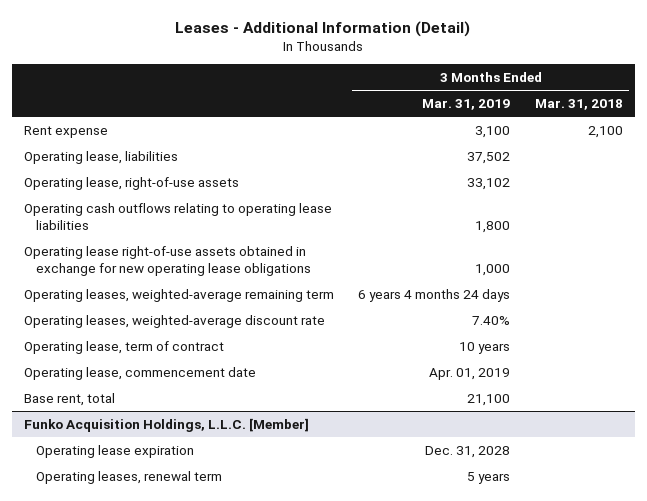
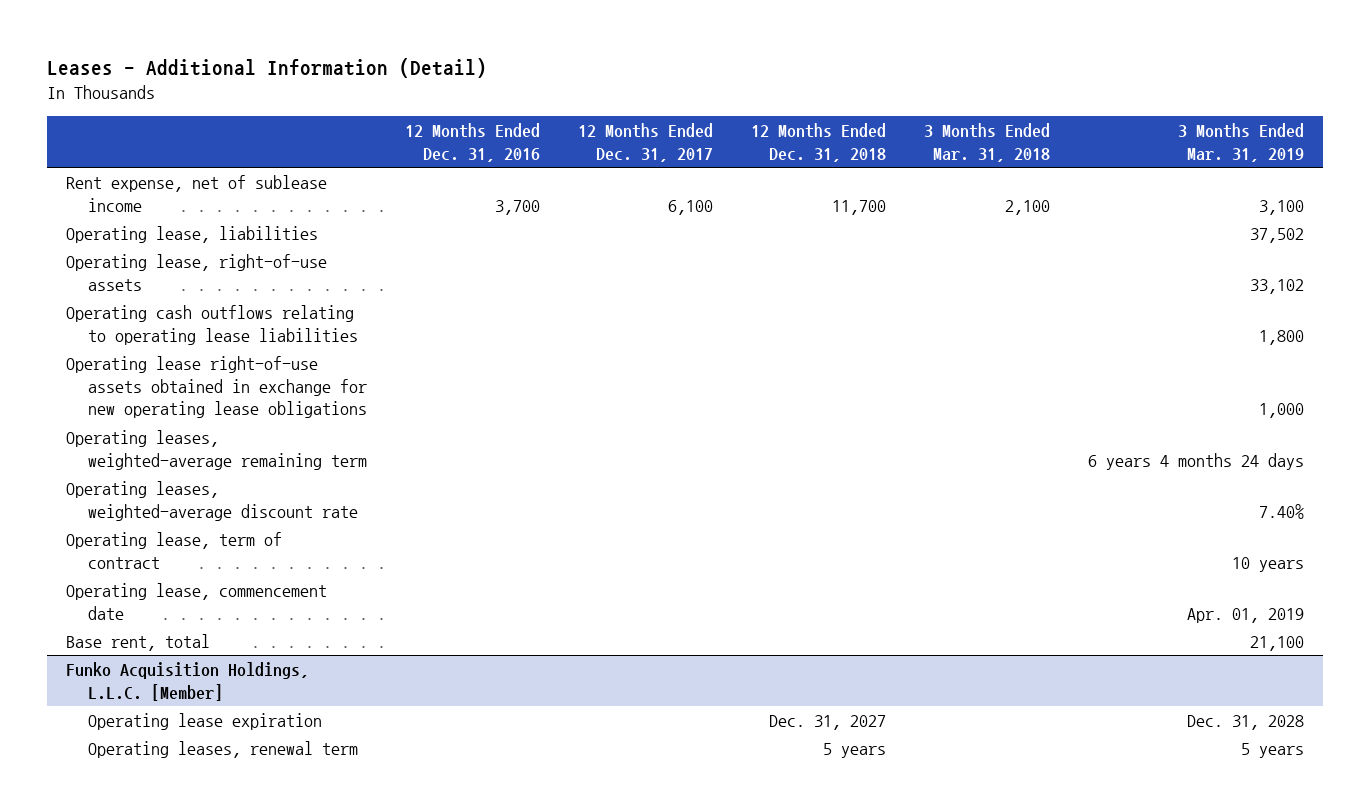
none -> [404,123,540,162] 12 Months Ended Dec. 31, 2016
none -> [577,123,713,162] 12 Months Ended Dec. 31, 2017
none -> [750,123,886,162] 12 Months Ended Dec. 31, 2018
[23,125,108,138] Rent expense -> [65,174,327,212] Rent expense, net of sublease income

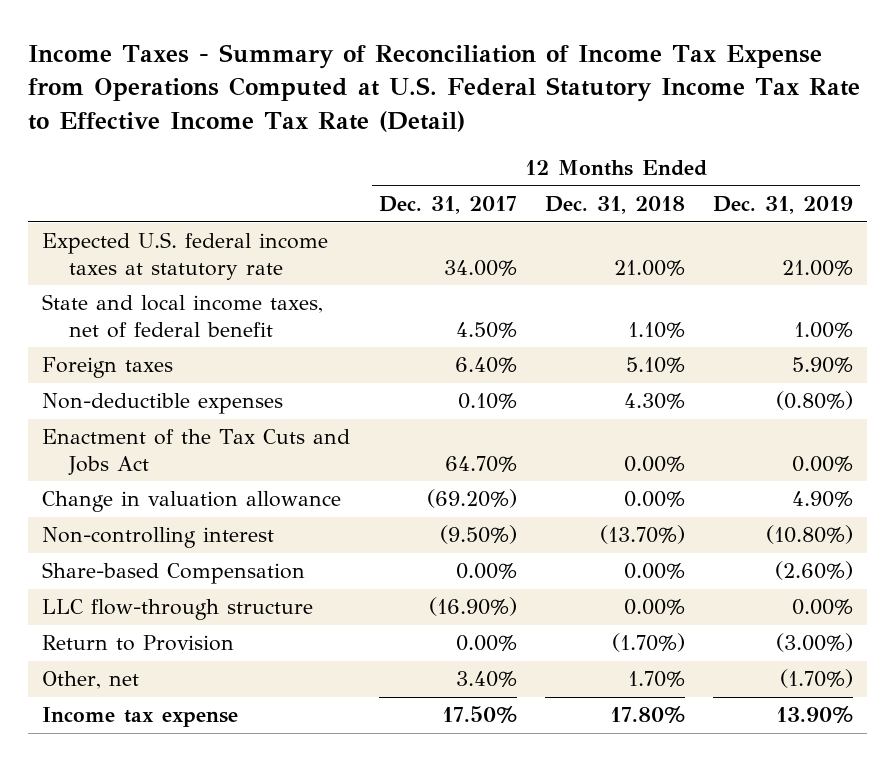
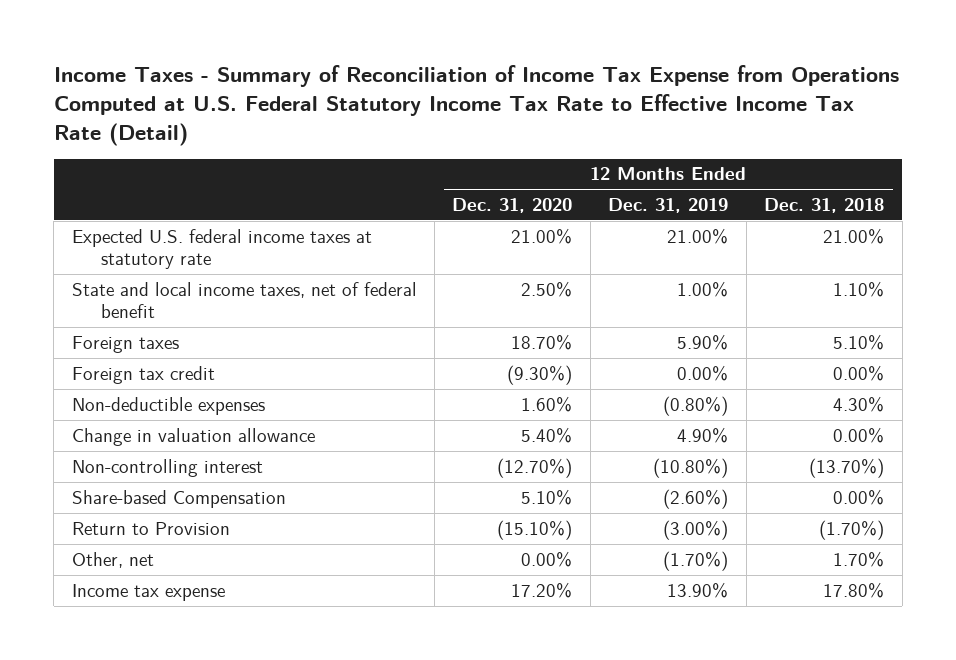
[378,196,517,215] Dec. 31, 2017 -> none
none -> [452,198,573,214] Dec. 31, 2020
none -> [71,365,215,384] Foreign tax credit
[42,429,351,475] Enactment of the Tax Cuts and Jobs Act -> none
[42,599,314,621] LLC flow-through structure -> none

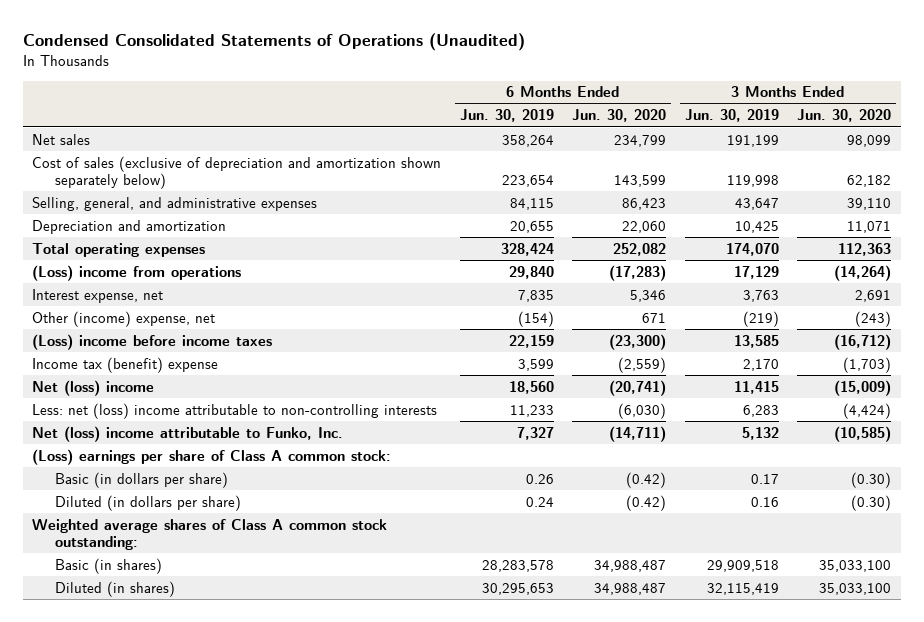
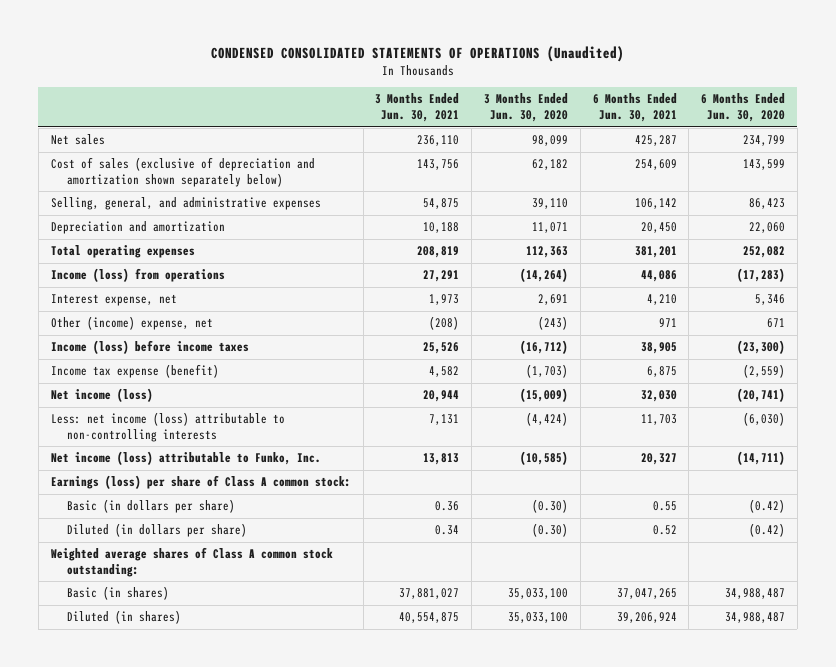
[23,32,526,51] Condensed Consolidated Statements of Operations (Unaudited) -> [210,45,624,62] CONDENSED CONSOLIDATED STATEMENTS OF OPERATIONS (Unaudited)
[459,109,554,123] Jun. 30, 2019 -> none
[684,109,779,123] Jun. 30, 2019 -> none
none -> [375,93,460,122] 3 Months Ended Jun. 30, 2021
none -> [592,93,677,122] 6 Months Ended Jun. 30, 2021
[32,264,242,281] (Loss) income from operations -> [50,268,225,283] Income (loss) from operations
[32,333,273,350] (Loss) income before income taxes -> [50,340,249,355] Income (loss) before income taxes
[32,356,219,373] Income tax (benefit) expense -> [50,364,219,379] Income tax expense (benefit)
[32,379,155,396] Net (loss) income -> [50,388,153,403] Net income (loss)
[32,402,438,419] Less: net (loss) income attributable to non-controlling interests -> [50,412,285,442] Less: net income (loss) attributable to non-controlling interests
[32,425,344,442] Net (loss) income attributable to Funko, Inc. -> [50,451,321,466] Net income (loss) attributable to Funko, Inc.
[32,448,392,465] (Loss) earnings per share of Class A common stock: -> [50,475,351,490] Earnings (loss) per share of Class A common stock:

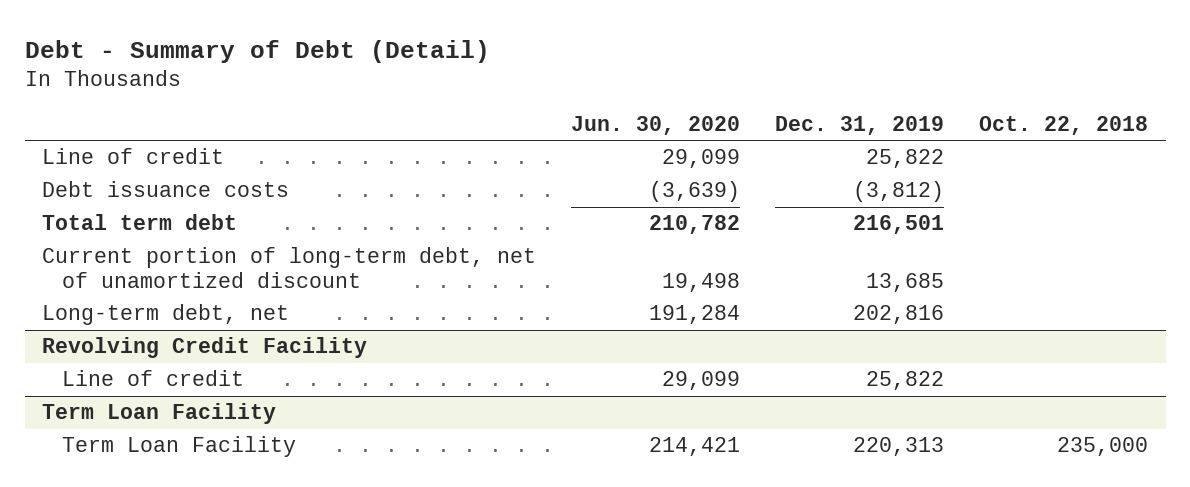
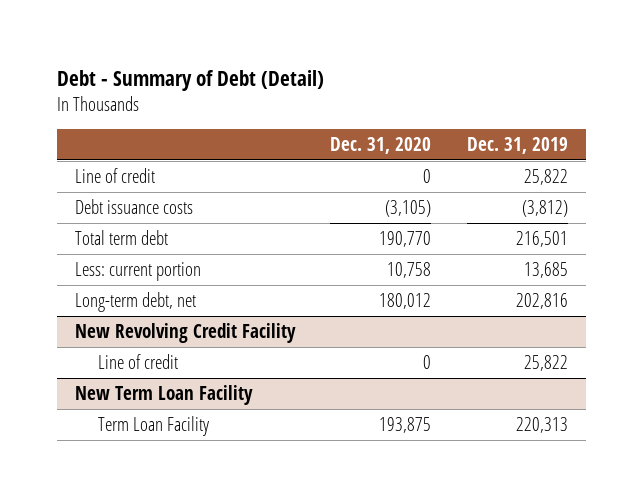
[571,116,741,136] Jun. 30, 2020 -> none
[979,116,1149,136] Oct. 22, 2018 -> none
none -> [330,136,432,154] Dec. 31, 2020
[42,247,537,289] Current portion of long-term debt, net of unamortized discount -> [75,261,202,281] Less: current portion
[42,337,368,359] Revolving Credit Facility -> [75,322,297,343] New Revolving Credit Facility
[42,403,277,425] Term Loan Facility -> [75,384,254,405] New Term Loan Facility

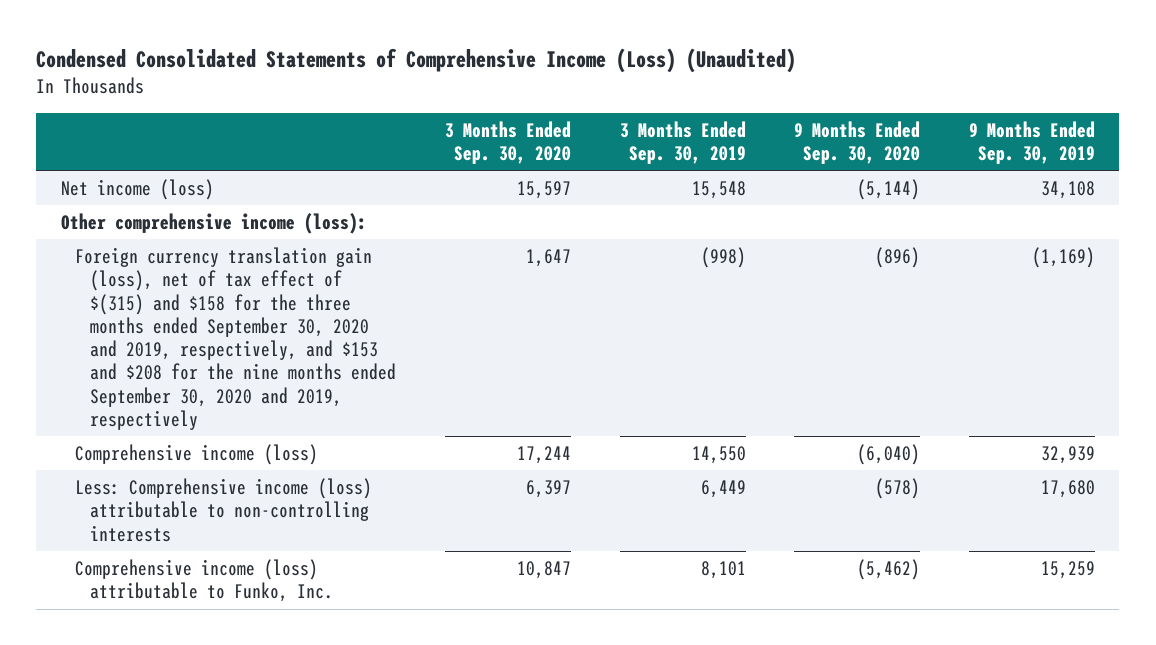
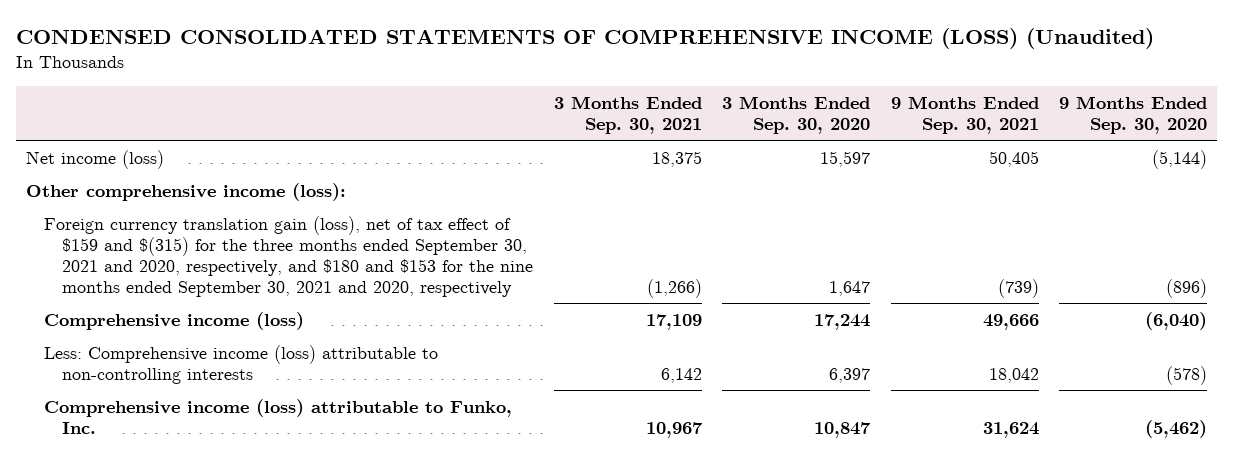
[36,47,797,73] Condensed Consolidated Statements of Comprehensive Income (Loss) (Unaudited) -> [16,27,1155,49] CONDENSED CONSOLIDATED STATEMENTS OF COMPREHENSIVE INCOME (LOSS) (Unaudited)
[619,120,746,165] 3 Months Ended Sep. 30, 2019 -> none
[968,120,1095,165] 9 Months Ended Sep. 30, 2019 -> none
none -> [553,95,702,134] 3 Months Ended Sep. 30, 2021
none -> [890,95,1039,134] 9 Months Ended Sep. 30, 2021
[75,246,397,431] Foreign currency translation gain (loss), net of tax effect of $(315) and $158 for the three months ended September 30, 2020 and 2019, respectively, and $153 and $208 for the nine months ended September 30, 2020 and 2019, respectively -> [44,215,534,298] Foreign currency translation gain (loss), net of tax effect of $159 and $(315) for the three months ended September 30, 2021 and 2020, respectively, and $180 and $153 for the nine months ended September 30, 2021 and 2020, respectively

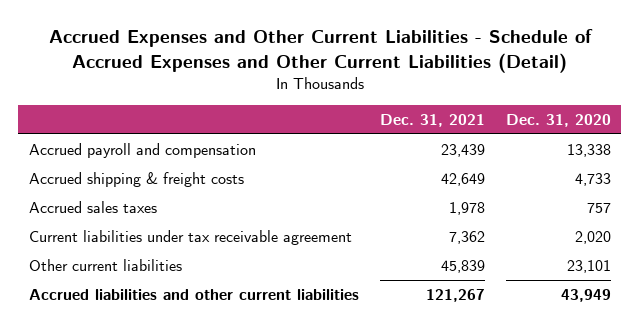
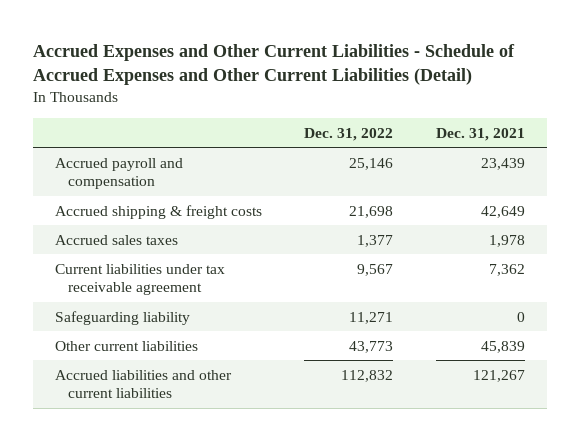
[505,114,611,128] Dec. 31, 2020 -> none
none -> [304,127,394,141] Dec. 31, 2022
none -> [54,310,190,325] Safeguarding liability

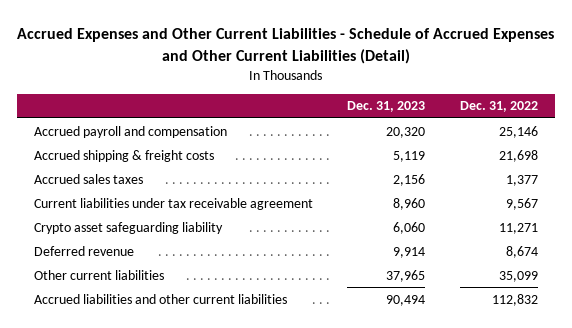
[436,127,526,141] Dec. 31, 2021 -> none
none -> [347,101,426,113] Dec. 31, 2023
[54,310,190,325] Safeguarding liability -> [34,221,224,234] Crypto asset safeguarding liability
none -> [34,245,135,256] Deferred revenue
[349,340,394,353] 43,773 -> [498,270,538,282] 35,099

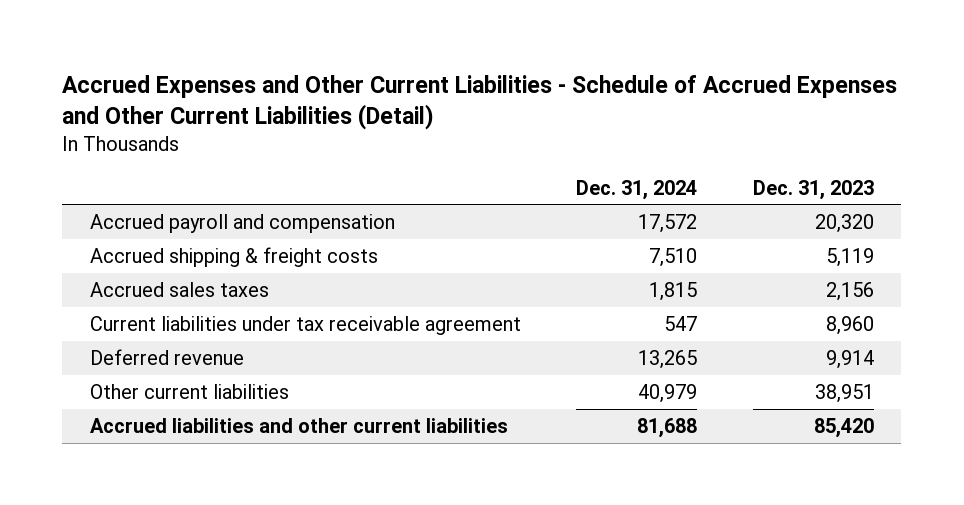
[459,101,538,113] Dec. 31, 2022 -> none
none -> [576,179,698,200] Dec. 31, 2024
[34,221,224,234] Crypto asset safeguarding liability -> none
[386,269,426,282] 37,965 -> [814,383,874,403] 38,951
[386,294,426,306] 90,494 -> [813,417,874,438] 85,420

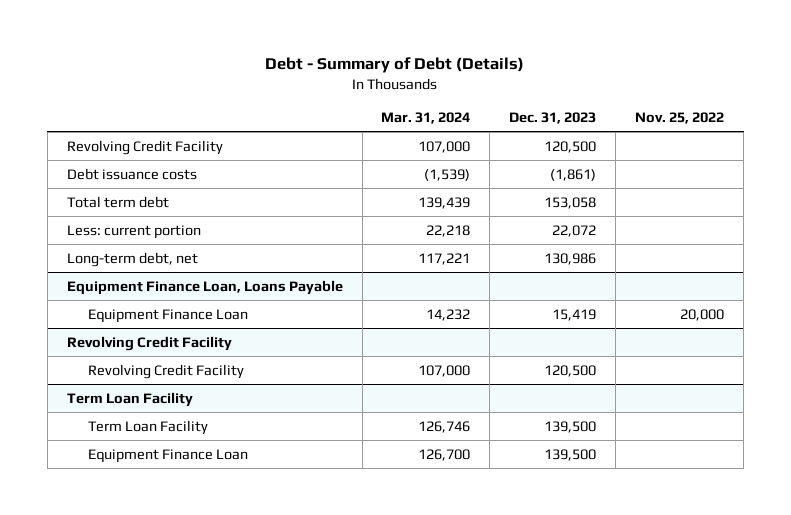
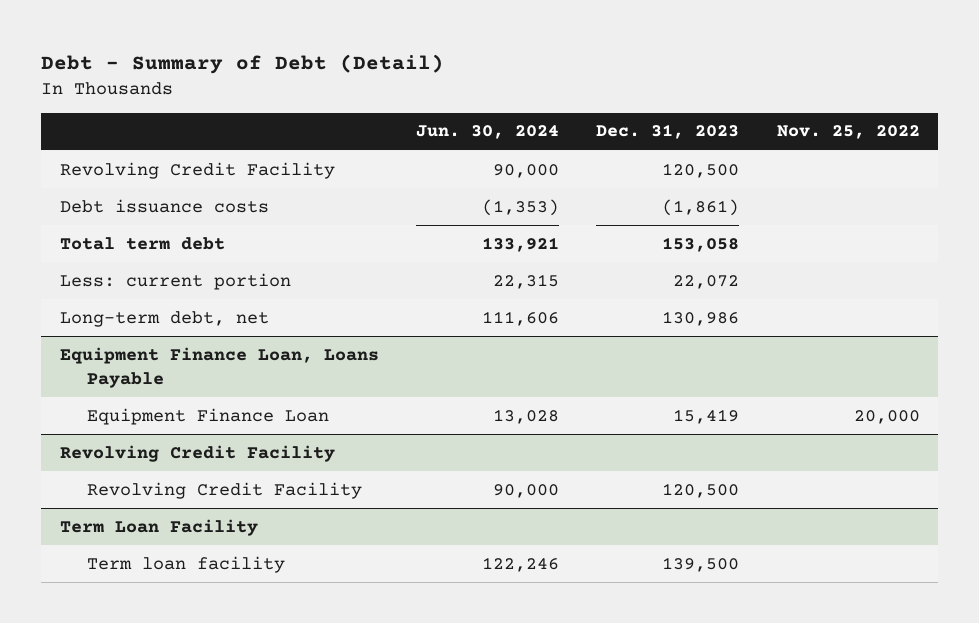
[265,57,525,74] Debt - Summary of Debt (Details) -> [40,54,444,75] Debt - Summary of Debt (Detail)
[381,111,471,124] Mar. 31, 2024 -> none
none -> [415,125,559,140] Jun. 30, 2024
[87,448,248,463] Equipment Finance Loan -> none
[87,419,208,435] Term Loan Facility -> [86,555,285,573] Term loan facility

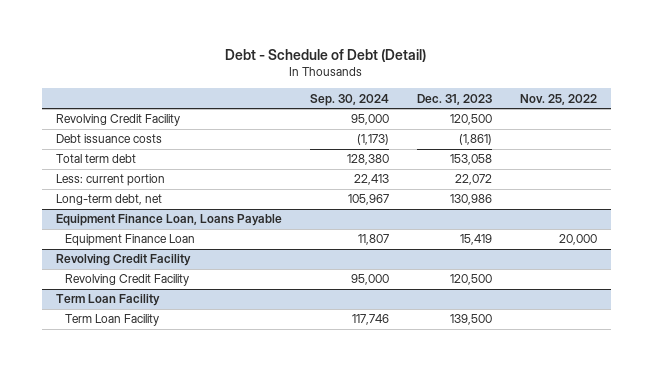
[40,54,444,75] Debt - Summary of Debt (Detail) -> [225,49,427,63] Debt - Schedule of Debt (Detail)
[415,125,559,140] Jun. 30, 2024 -> none
none -> [309,93,389,106] Sep. 30, 2024
[86,555,285,573] Term loan facility -> [64,314,159,327] Term Loan Facility

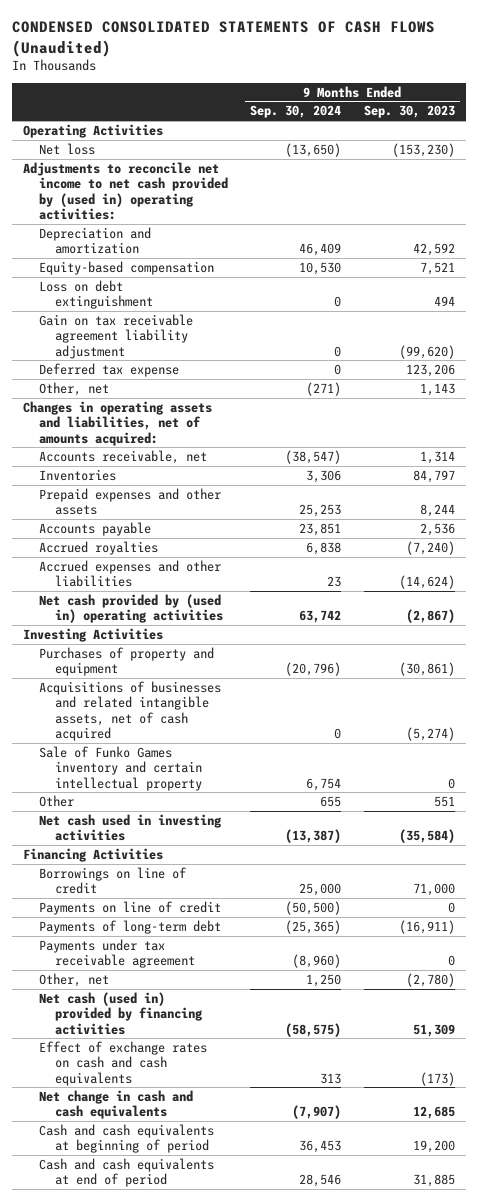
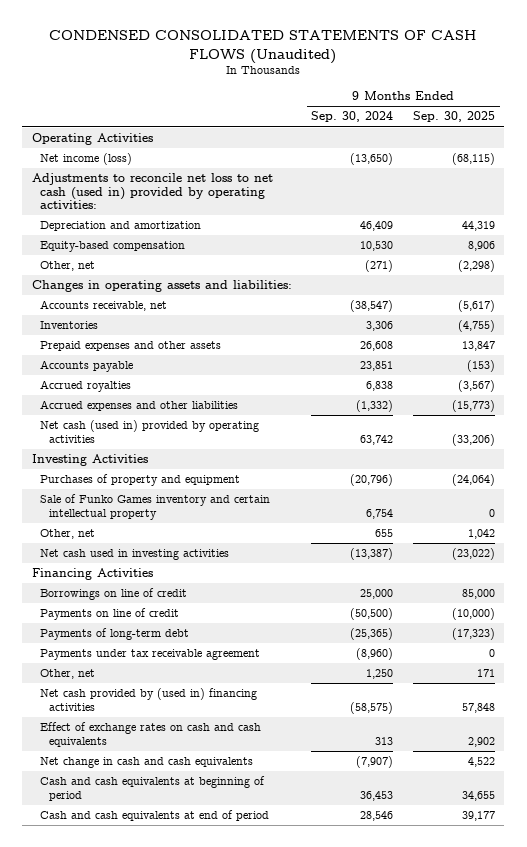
[363,105,455,119] Sep. 30, 2023 -> none
none -> [412,111,495,123] Sep. 30, 2025
[38,142,95,155] Net loss -> [40,153,133,166] Net income (loss)
[23,161,228,220] Adjustments to reconcile net income to net cash provided by (used in) operating activities: -> [32,173,274,210] Adjustments to reconcile net loss to net cash (used in) provided by operating activities:
[38,279,153,310] Loss on debt extinguishment -> none
[38,313,193,359] Gain on tax receivable agreement liability adjustment -> none
[38,362,179,377] Deferred tax expense -> none
[23,400,213,446] Changes in operating assets and liabilities, net of amounts acquired: -> [32,280,293,293] Changes in operating assets and liabilities:
[299,504,342,518] 25,253 -> [360,341,394,352] 26,608
[327,576,342,588] 23 -> [356,400,394,413] (1,332)
[38,593,223,624] Net cash provided by (used in) operating activities -> [40,420,260,443] Net cash (used in) provided by operating activities
[38,680,221,741] Acquisitions of businesses and related intangible assets, net of cash acquired -> none
[38,794,74,807] Other -> [40,529,96,540] Other, net
[38,991,203,1035] Net cash (used in) provided by financing activities -> [40,688,258,711] Net cash provided by (used in) financing activities

